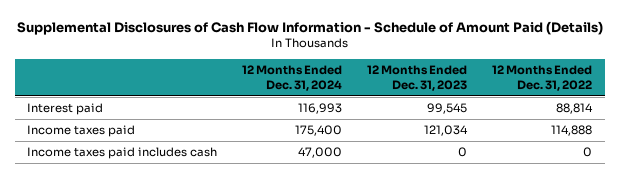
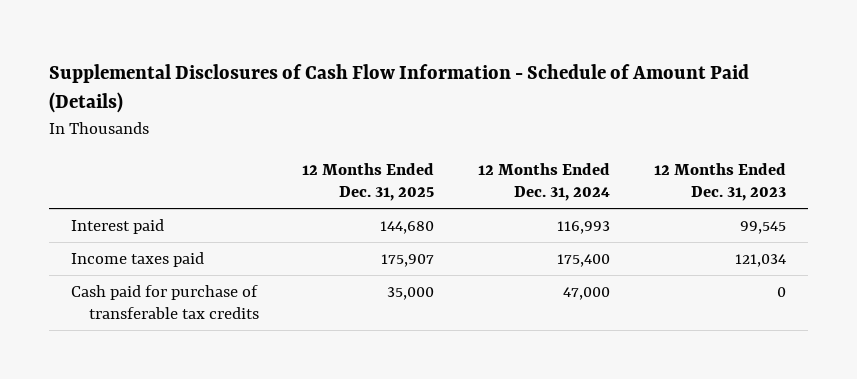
[492,65,593,91] 12 Months Ended Dec. 31, 2022 -> none
none -> [302,163,435,202] 12 Months Ended Dec. 31, 2025
[27,147,218,160] Income taxes paid includes cash -> none
none -> [70,284,259,319] Cash paid for purchase of transferable tax credits

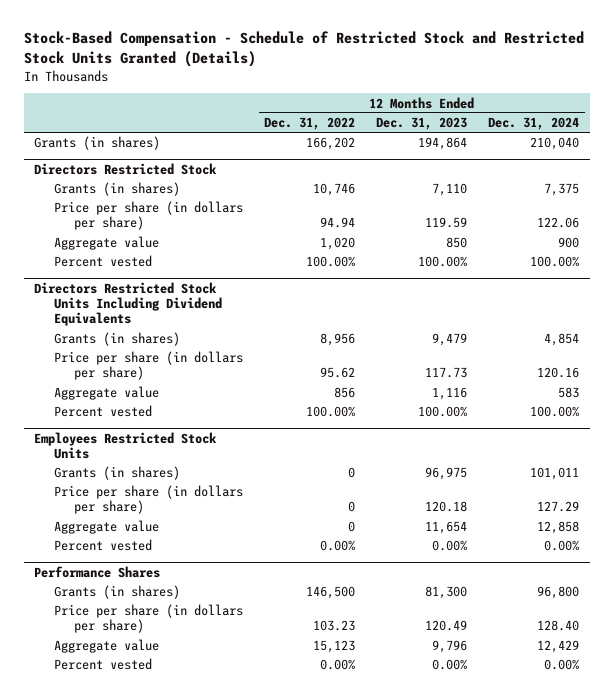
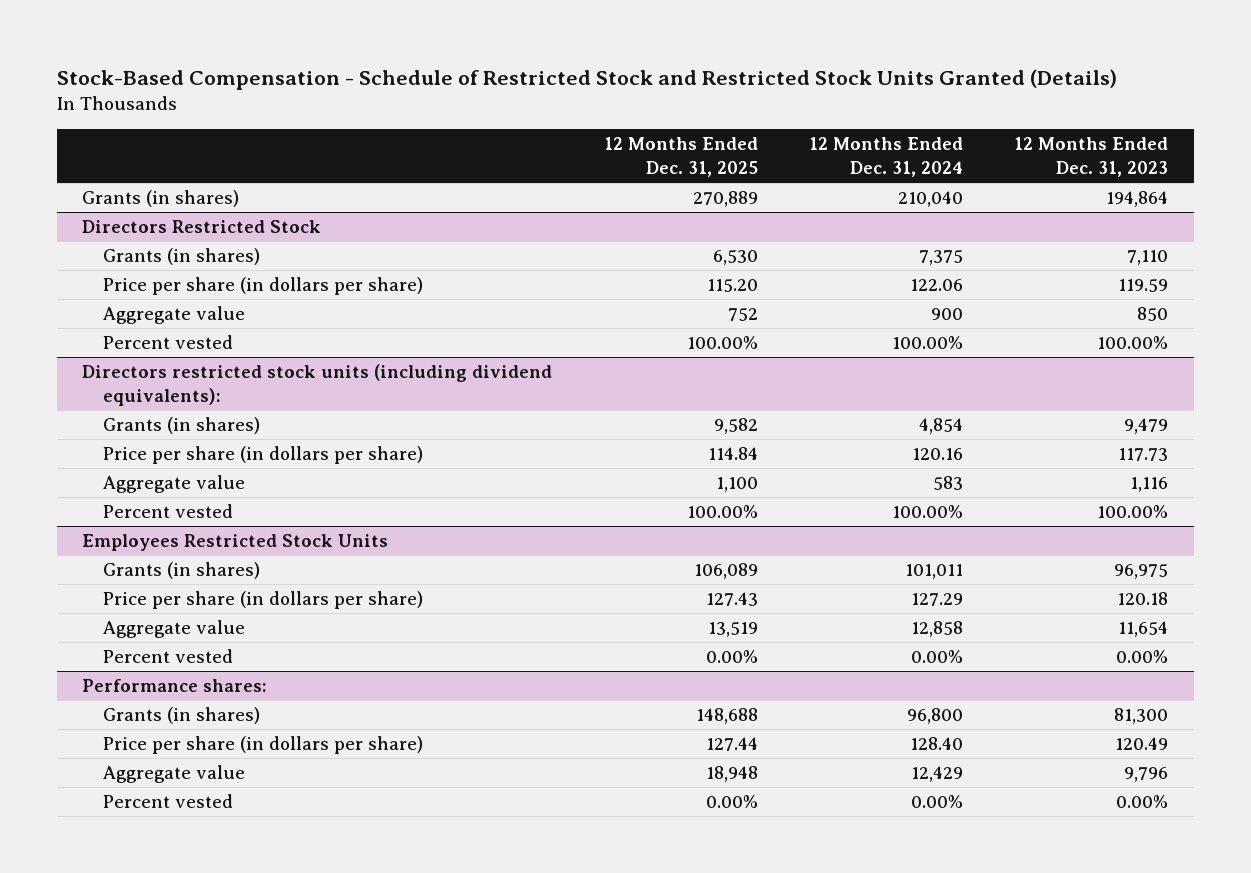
[264,116,356,130] Dec. 31, 2022 -> none
none -> [603,136,758,177] 12 Months Ended Dec. 31, 2025
[34,281,222,327] Directors Restricted Stock Units Including Dividend Equivalents -> [82,363,553,406] Directors restricted stock units (including dividend equivalents):
[34,565,161,578] Performance Shares -> [82,678,268,692] Performance shares:

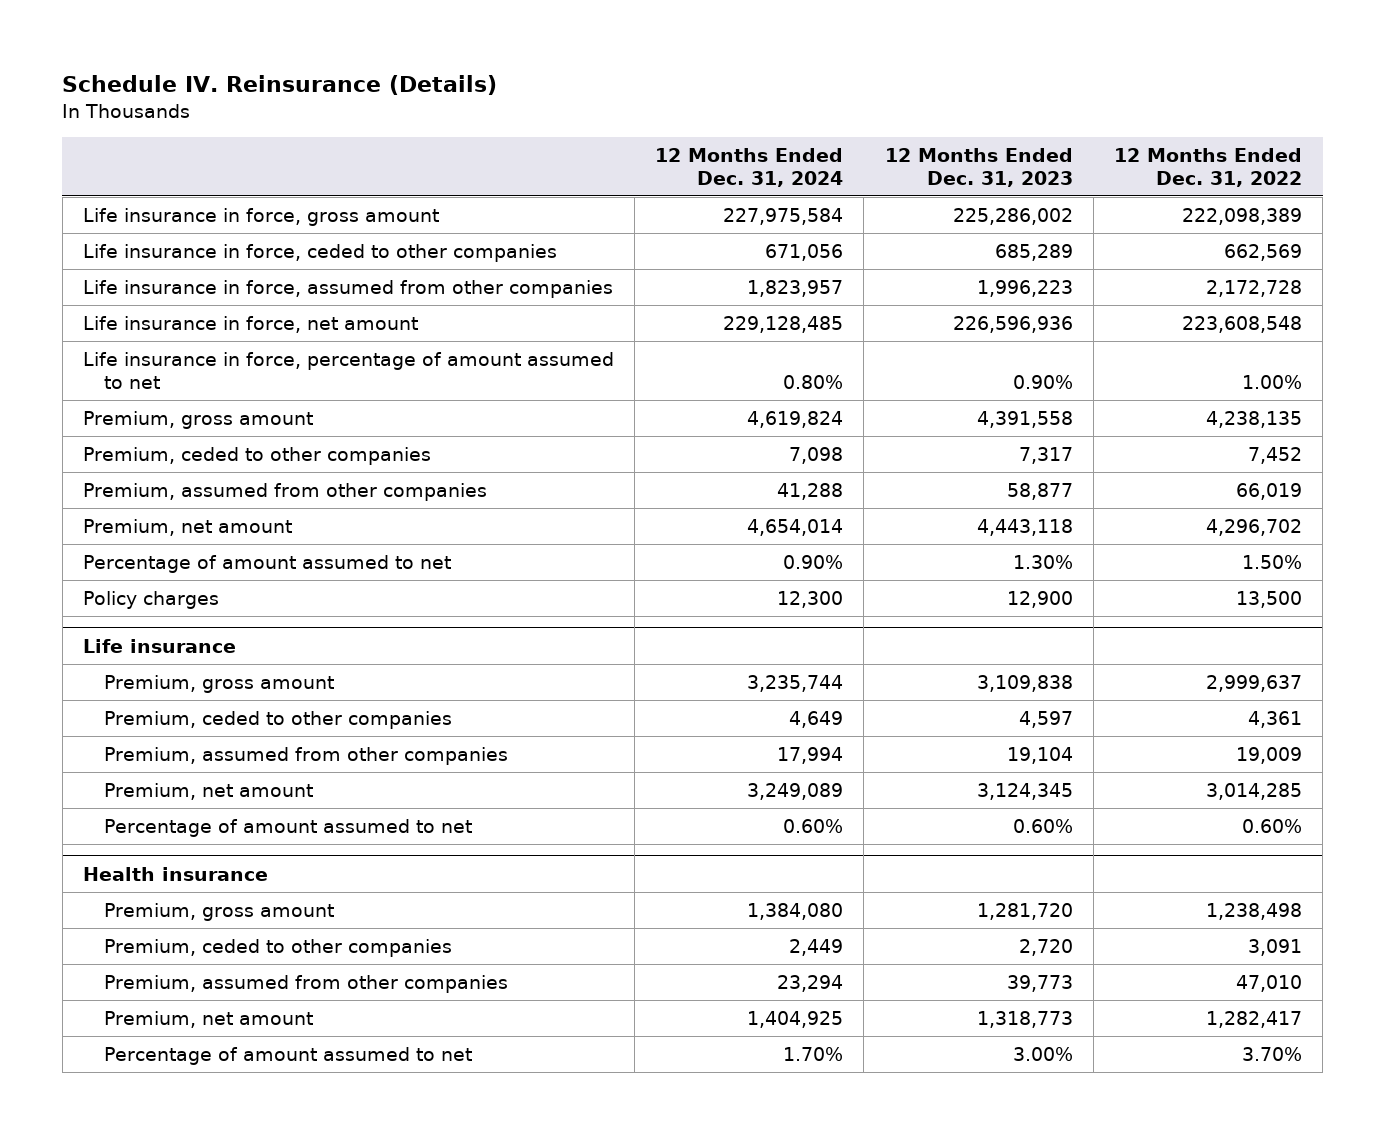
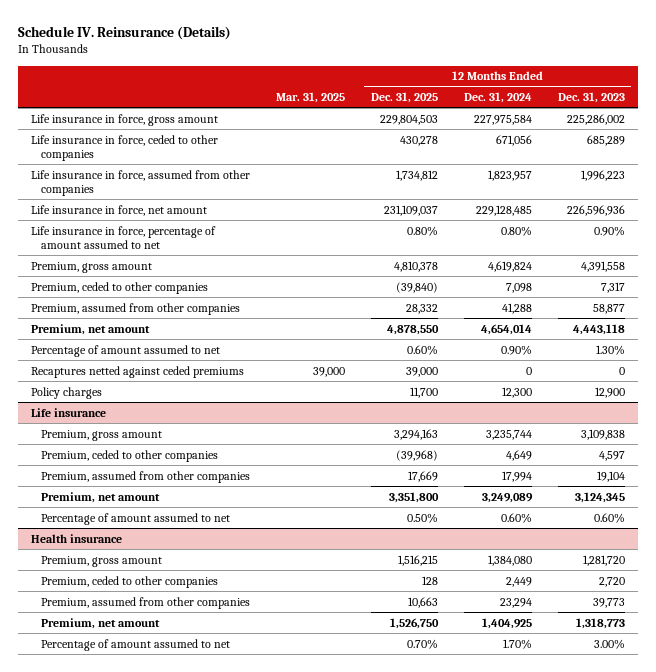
[1114,148,1303,187] 12 Months Ended Dec. 31, 2022 -> none
none -> [276,92,346,104] Mar. 31, 2025
none -> [370,92,438,104] Dec. 31, 2025
none -> [31,365,245,378] Recaptures netted against ceded premiums

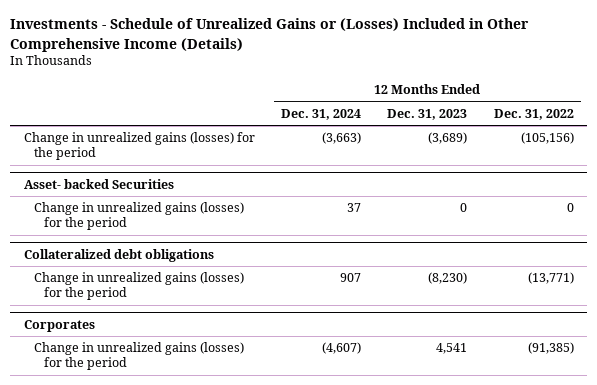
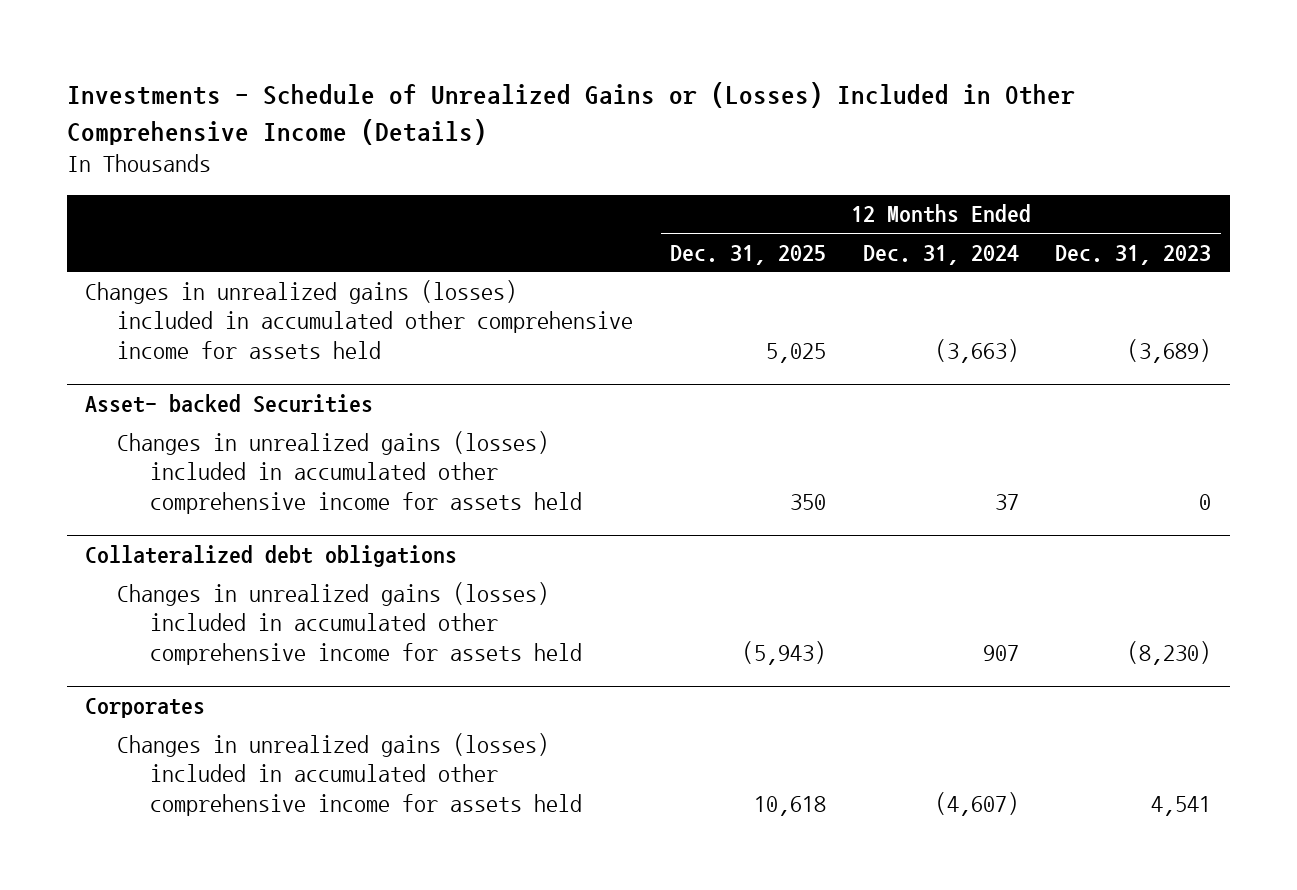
[493,108,574,120] Dec. 31, 2022 -> none
none -> [670,244,827,265] Dec. 31, 2025
[23,132,255,161] Change in unrealized gains (losses) for the period -> [85,279,634,359] Changes in unrealized gains (losses) included in accumulated other comprehensive income for assets held
[33,202,244,231] Change in unrealized gains (losses) for the period -> [117,430,582,514] Changes in unrealized gains (losses) included in accumulated other comprehensive income for assets held
[33,272,244,301] Change in unrealized gains (losses) for the period -> [117,581,582,665] Changes in unrealized gains (losses) included in accumulated other comprehensive income for assets held
[33,342,244,371] Change in unrealized gains (losses) for the period -> [117,732,582,816] Changes in unrealized gains (losses) included in accumulated other comprehensive income for assets held

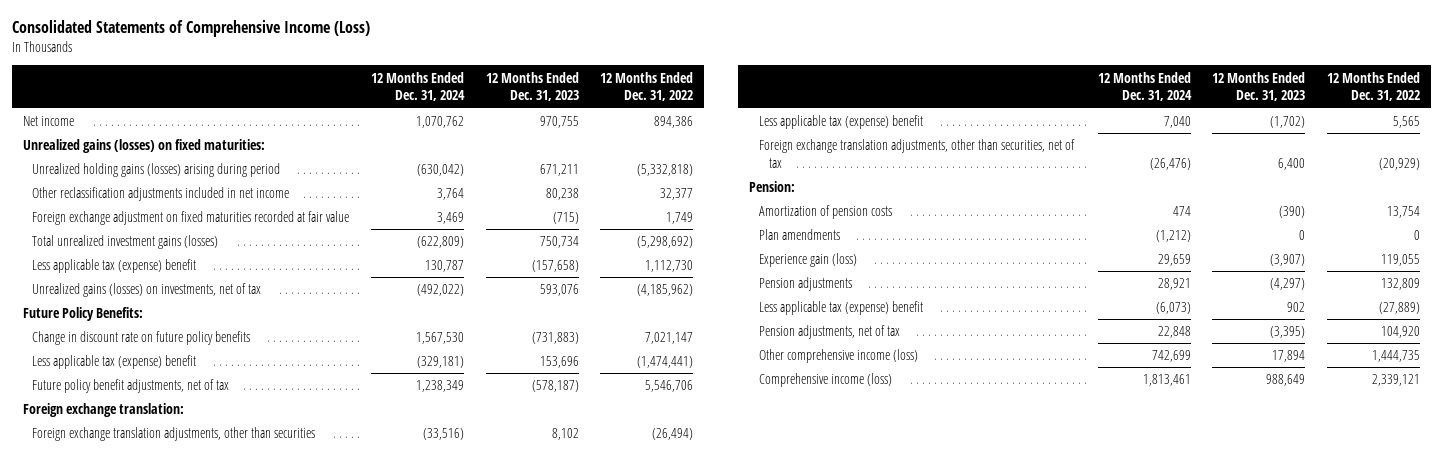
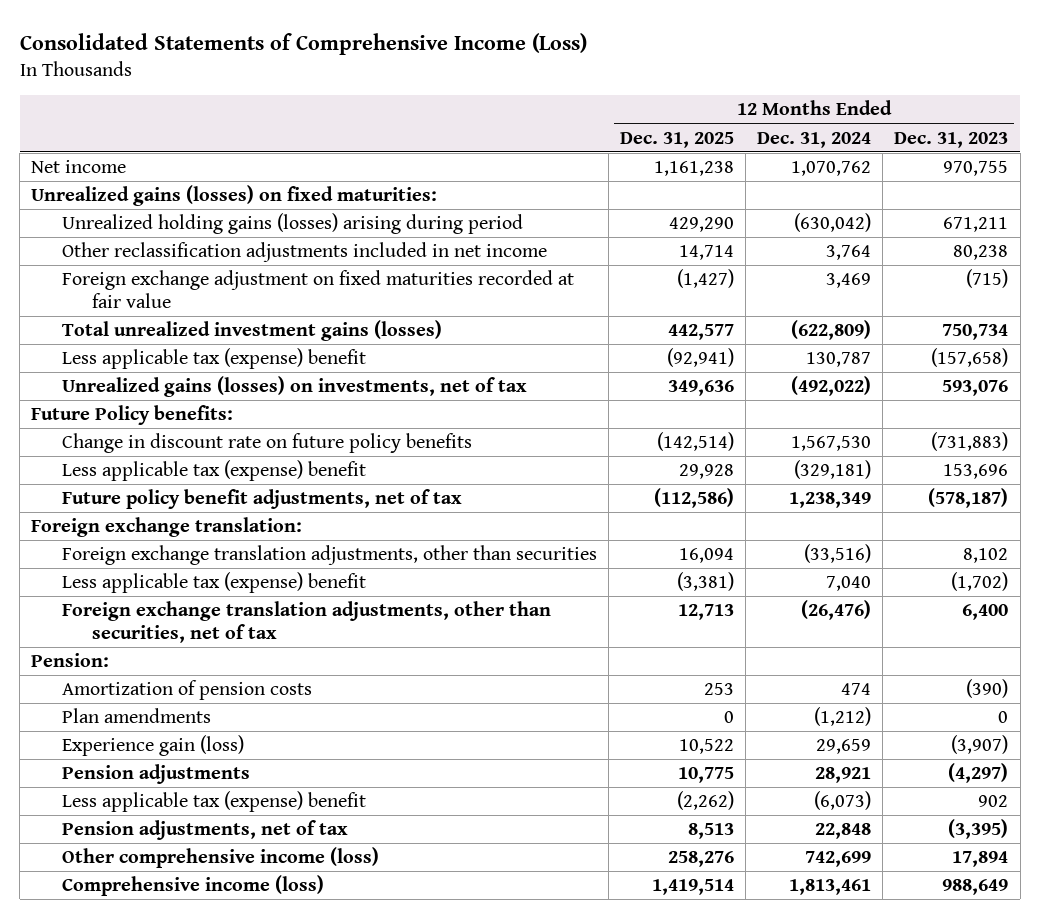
[600,71,694,102] 12 Months Ended Dec. 31, 2022 -> none
none -> [619,131,734,148] Dec. 31, 2025
[22,307,143,322] Future Policy Benefits: -> [31,405,234,426] Future Policy benefits:

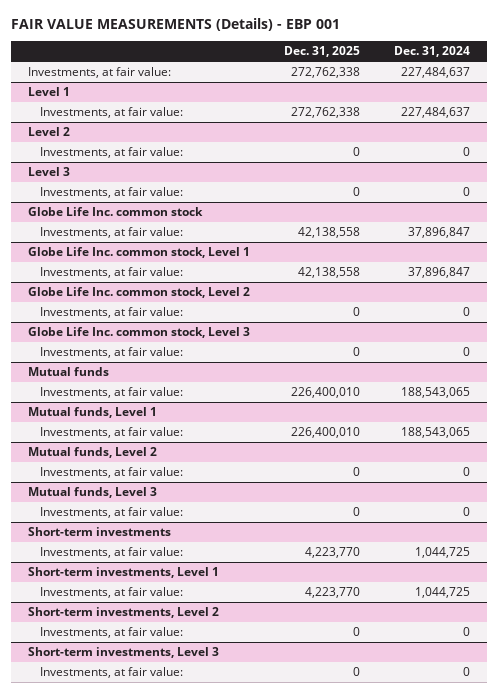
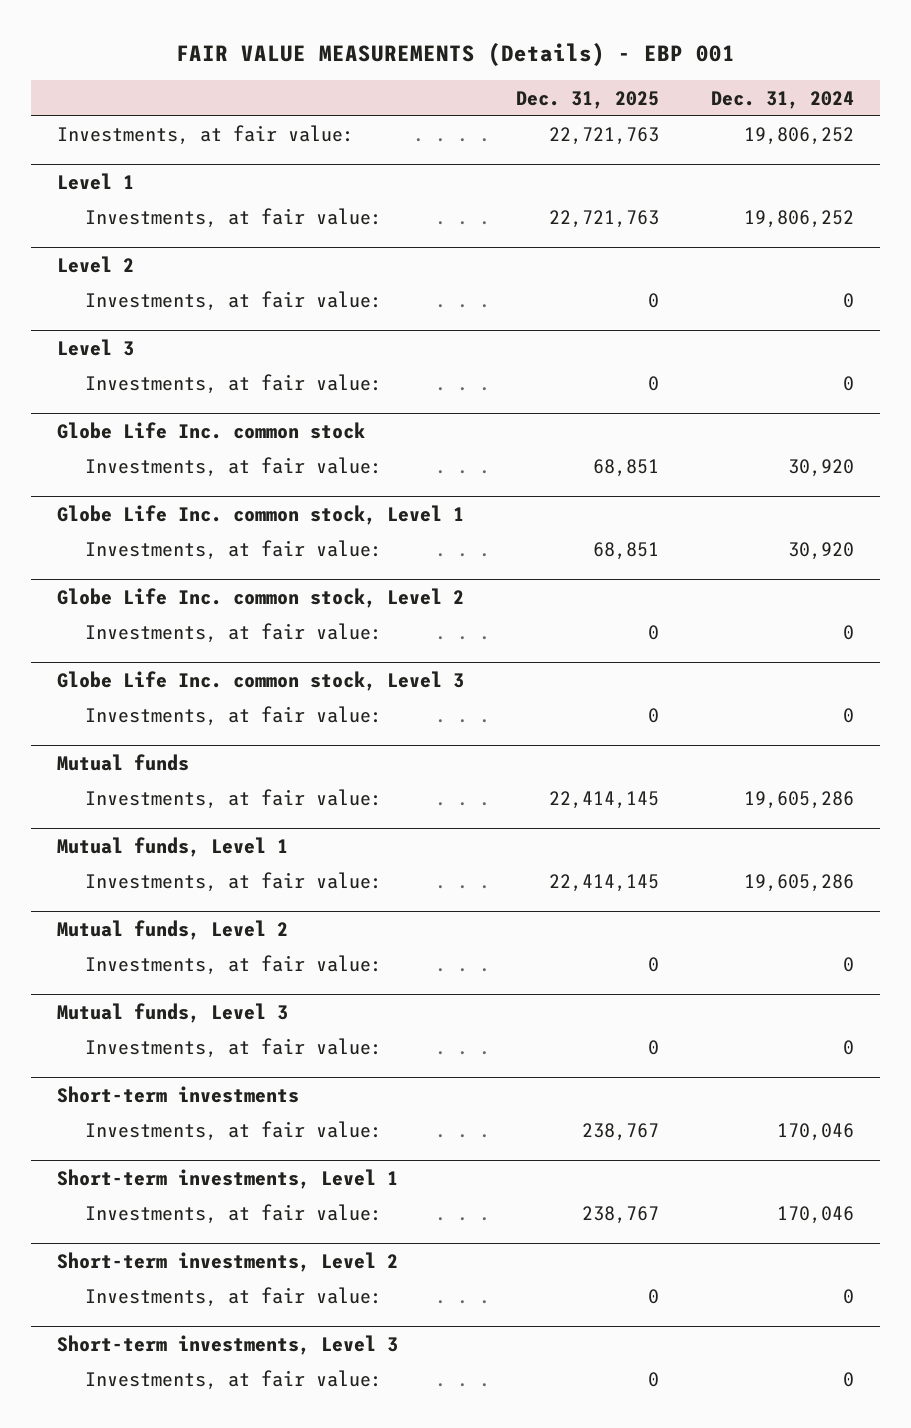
[291,67,361,79] 272,762,338 -> [549,127,660,146] 22,721,763
[400,67,470,79] 227,484,637 -> [744,127,855,146] 19,806,252
[291,107,361,119] 272,762,338 -> [549,210,660,229] 22,721,763
[400,107,470,119] 227,484,637 -> [744,210,855,229] 19,806,252
[298,227,361,239] 42,138,558 -> [593,459,660,478] 68,851
[407,227,470,239] 37,896,847 -> [788,459,855,478] 30,920
[298,267,361,279] 42,138,558 -> [593,542,660,561] 68,851
[407,267,470,279] 37,896,847 -> [788,542,855,561] 30,920
[291,387,361,399] 226,400,010 -> [549,791,660,810] 22,414,145
[400,387,470,399] 188,543,065 -> [744,791,855,810] 19,605,286
[291,427,361,439] 226,400,010 -> [549,874,660,893] 22,414,145
[400,427,470,439] 188,543,065 -> [744,874,855,893] 19,605,286
[305,547,361,559] 4,223,770 -> [582,1123,660,1142] 238,767
[414,547,470,559] 1,044,725 -> [777,1123,855,1142] 170,046
[305,587,361,599] 4,223,770 -> [582,1206,660,1225] 238,767
[414,587,470,599] 1,044,725 -> [777,1206,855,1225] 170,046

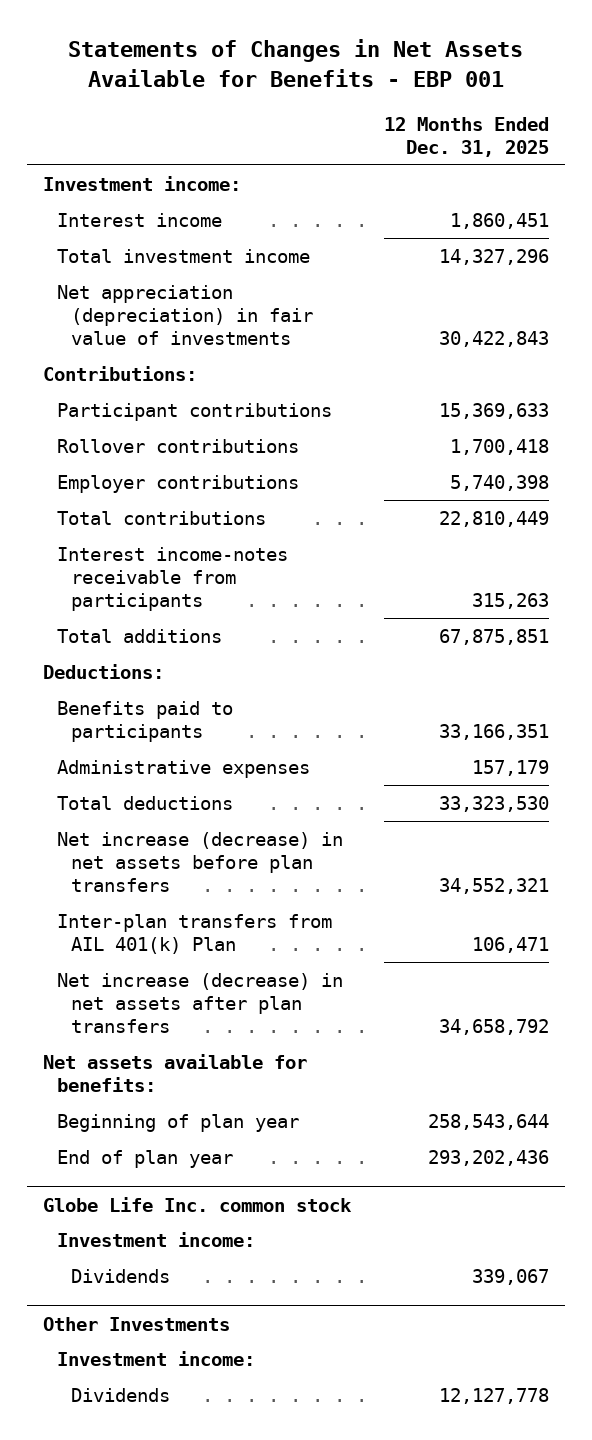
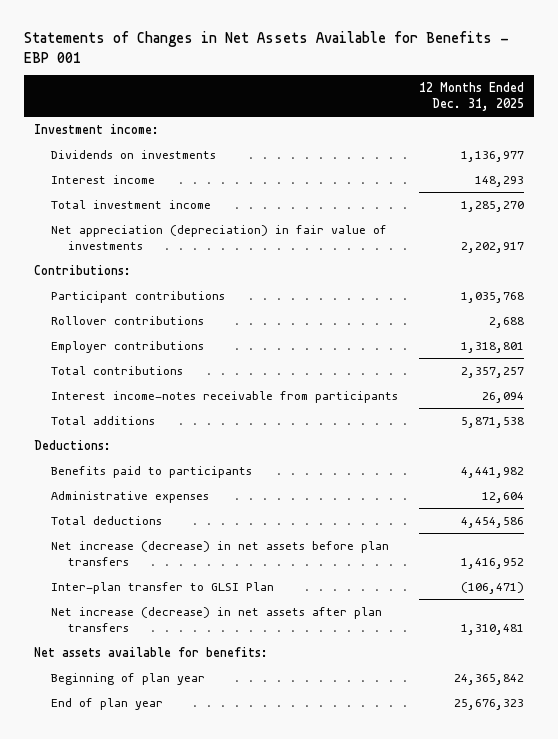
none -> [50,149,216,159] Dividends on investments
[449,212,549,229] 1,860,451 -> [474,175,524,187] 148,293
[438,248,549,265] 14,327,296 -> [460,200,524,212] 1,285,270
[438,331,549,348] 30,422,843 -> [460,241,524,253] 2,202,917
[438,402,549,419] 15,369,633 -> [460,291,524,303] 1,035,768
[449,438,549,455] 1,700,418 -> [488,316,524,328] 2,688
[449,474,549,491] 5,740,398 -> [460,341,524,353] 1,318,801
[438,510,549,527] 22,810,449 -> [460,366,524,378] 2,357,257
[471,593,549,610] 315,263 -> [481,391,524,403] 26,094
[438,628,549,645] 67,875,851 -> [460,416,524,428] 5,871,538
[438,724,549,741] 33,166,351 -> [460,466,524,478] 4,441,982
[471,759,549,776] 157,179 -> [481,491,524,503] 12,604
[438,795,549,812] 33,323,530 -> [460,516,524,528] 4,454,586
[438,878,549,895] 34,552,321 -> [460,557,524,569] 1,416,952
[56,913,332,955] Inter-plan transfers from AIL 401(k) Plan -> [50,581,274,594] Inter-plan transfer to GLSI Plan
[471,937,549,954] 106,471 -> [460,581,524,594] (106,471)
[438,1019,549,1036] 34,658,792 -> [460,623,524,635] 1,310,481
[43,1196,353,1212] Globe Life Inc. common stock -> none
[56,1231,255,1247] Investment income: -> none
[70,1268,170,1283] Dividends -> none
[43,1316,231,1331] Other Investments -> none
[56,1350,255,1366] Investment income: -> none
[70,1387,170,1402] Dividends -> none
[427,1113,549,1130] 258,543,644 -> [453,673,524,685] 24,365,842
[427,1149,549,1166] 293,202,436 -> [453,698,524,710] 25,676,323

